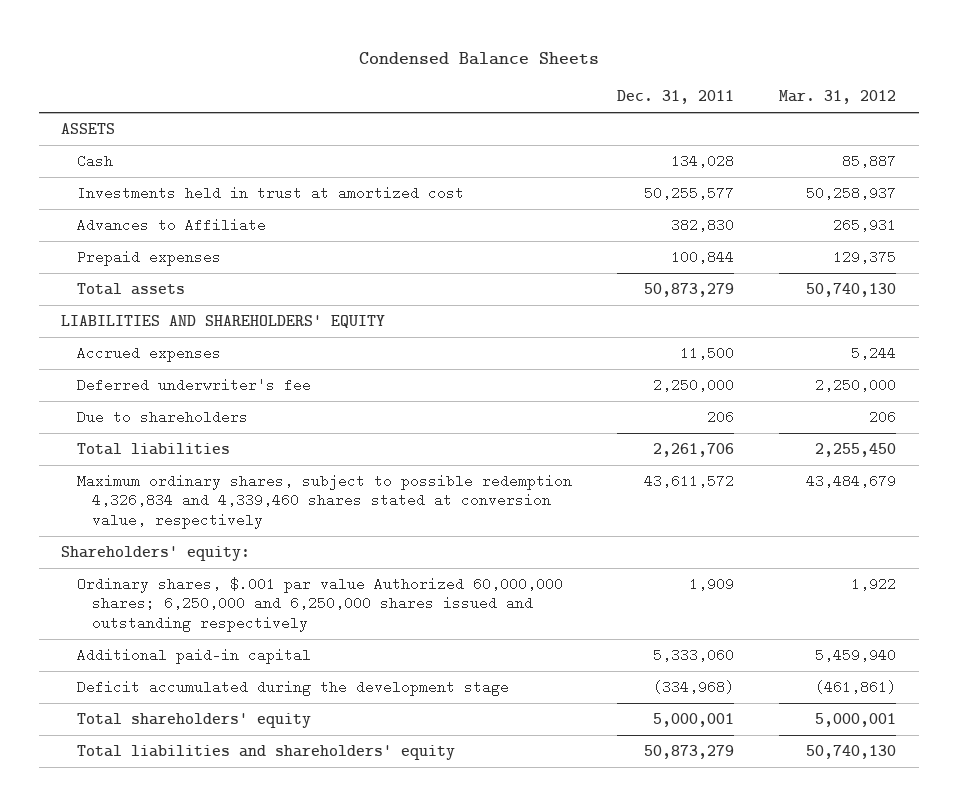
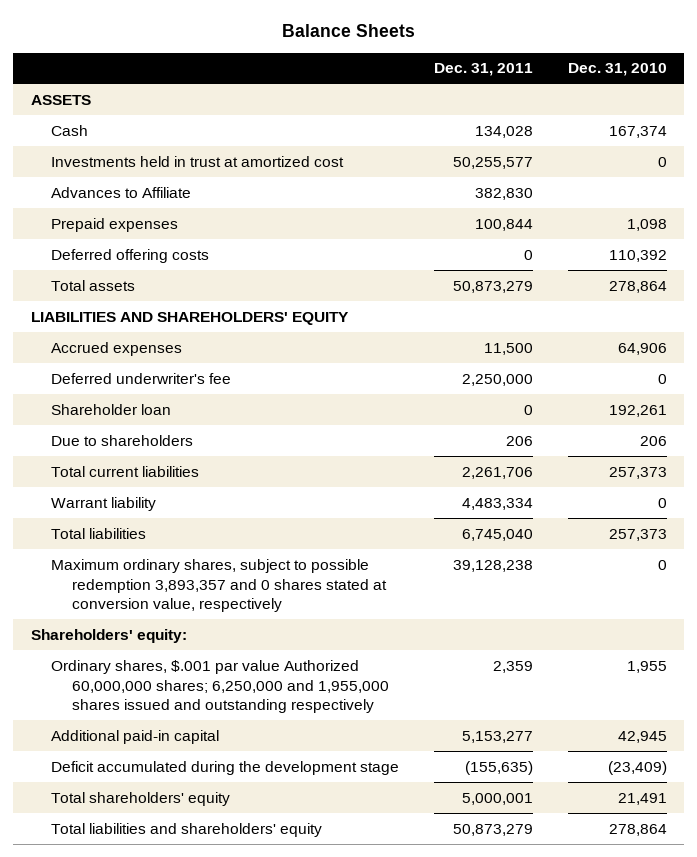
[358,52,599,66] Condensed Balance Sheets -> [281,24,415,38] Balance Sheets
[779,90,897,105] Mar. 31, 2012 -> none
none -> [567,63,667,77] Dec. 31, 2010
none -> [51,248,210,263] Deferred offering costs
none -> [51,403,172,415] Shareholder loan
none -> [51,465,200,477] Total current liabilities
none -> [51,496,157,511] Warrant liability
[652,442,734,457] 2,261,706 -> [461,528,533,541] 6,745,040
[76,473,572,529] Maximum ordinary shares, subject to possible redemption 4,326,834 and 4,339,460 shares stated at conversion value, respectively -> [51,558,387,613] Maximum ordinary shares, subject to possible redemption 3,893,357 and 0 shares stated at conversion value, respectively
[643,473,734,488] 43,611,572 -> [452,559,533,572] 39,128,238
[76,576,563,632] Ordinary shares, $.001 par value Authorized 60,000,000 shares; 6,250,000 and 6,250,000 shares issued and outstanding respectively -> [51,659,389,714] Ordinary shares, $.001 par value Authorized 60,000,000 shares; 6,250,000 and 1,955,000 shares issued and outstanding respectively
[688,576,734,591] 1,909 -> [492,660,533,673] 2,359
[652,647,734,662] 5,333,060 -> [461,730,533,743] 5,153,277
[652,679,734,694] (334,968) -> [464,760,533,775] (155,635)

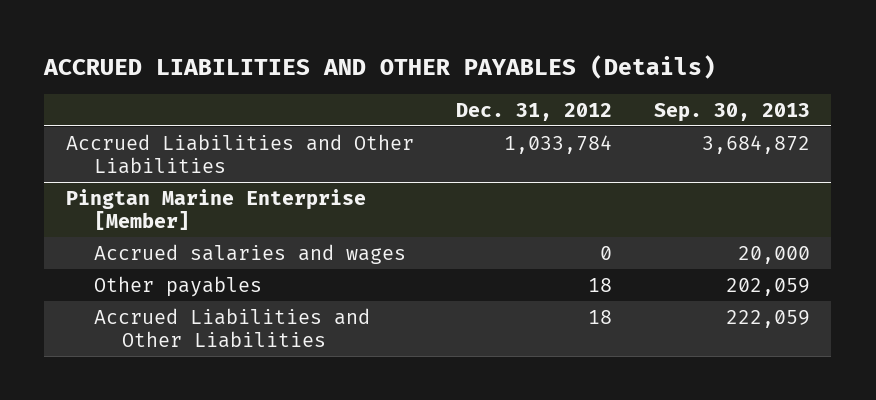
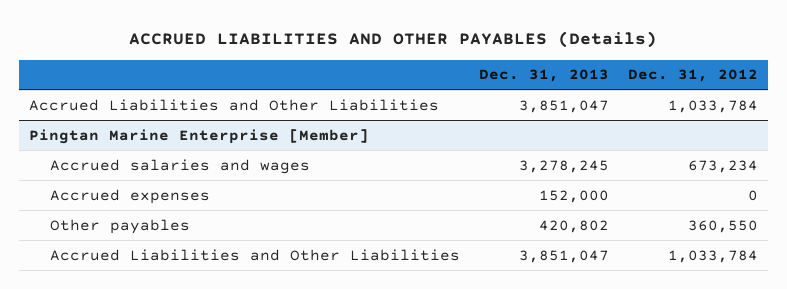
[653,102,810,122] Sep. 30, 2013 -> none
none -> [478,69,609,83] Dec. 31, 2013
[599,245,612,260] 0 -> [688,159,759,173] 673,234
none -> [49,188,210,204] Accrued expenses
[587,277,612,292] 18 -> [688,219,759,233] 360,550
[587,309,612,324] 18 -> [668,249,759,263] 1,033,784

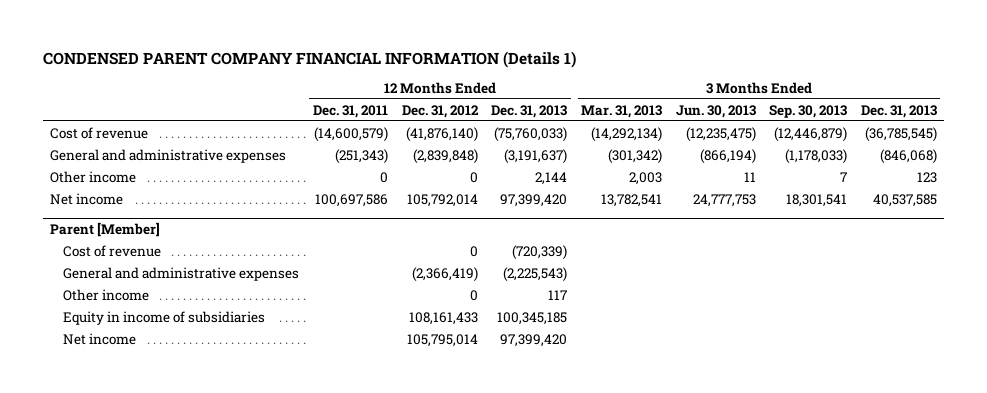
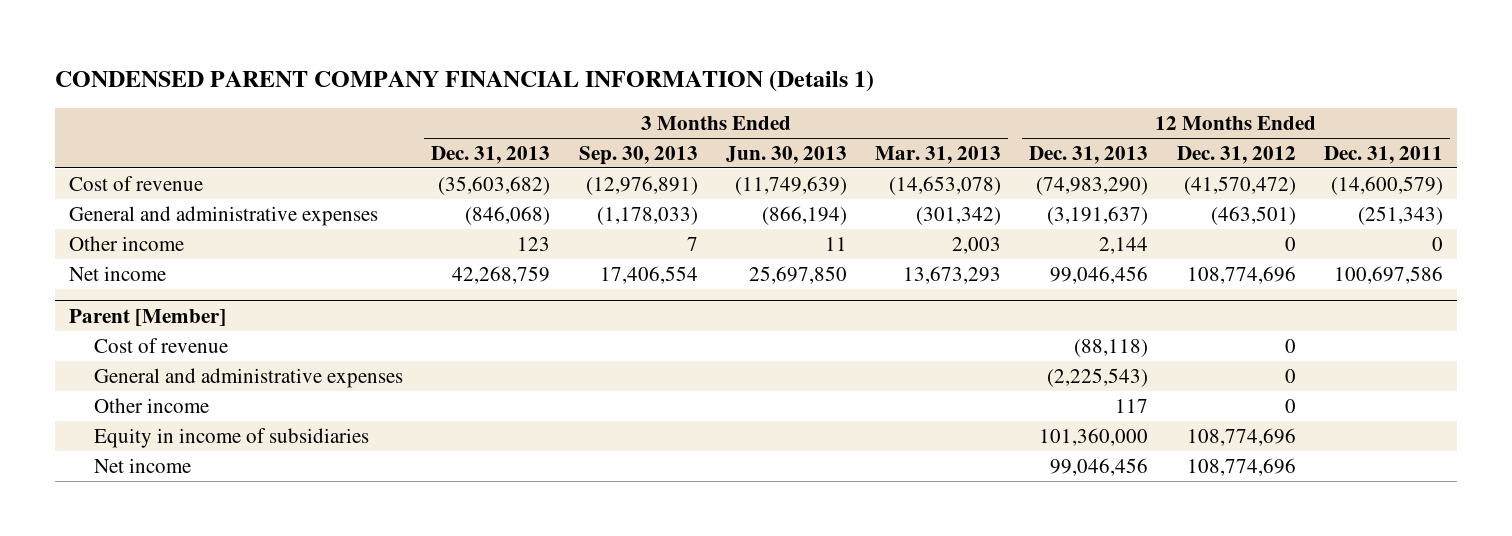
[405,126,478,142] (41,876,140) -> [1183,175,1296,195] (41,570,472)
[494,126,568,142] (75,760,033) -> [1036,176,1149,195] (74,983,290)
[590,126,662,142] (14,292,134) -> [889,175,1002,195] (14,653,078)
[685,126,756,142] (12,235,475) -> [734,175,847,195] (11,749,639)
[774,126,848,142] (12,446,879) -> [585,175,698,195] (12,976,891)
[865,126,938,142] (36,785,545) -> [438,175,551,195] (35,603,682)
[412,148,478,164] (2,839,848) -> [1210,205,1296,225] (463,501)
[406,193,478,207] 105,792,014 -> [1186,265,1296,284] 108,774,696
[500,193,568,207] 97,399,420 -> [1050,265,1149,284] 99,046,456
[600,193,662,207] 13,782,541 -> [903,265,1002,284] 13,673,293
[692,193,756,207] 24,777,753 -> [748,265,847,284] 25,697,850
[786,193,848,207] 18,301,541 -> [599,265,698,284] 17,406,554
[873,193,938,207] 40,537,585 -> [452,265,551,284] 42,268,759
[512,244,568,260] (720,339) -> [1074,338,1149,357] (88,118)
[411,266,478,282] (2,366,419) -> [1284,368,1296,383] 0
[408,311,478,325] 108,161,433 -> [1186,427,1296,446] 108,774,696
[497,311,568,325] 100,345,185 -> [1039,427,1149,446] 101,360,000
[406,333,478,347] 105,795,014 -> [1186,457,1296,476] 108,774,696
[500,333,568,347] 97,399,420 -> [1050,457,1149,476] 99,046,456

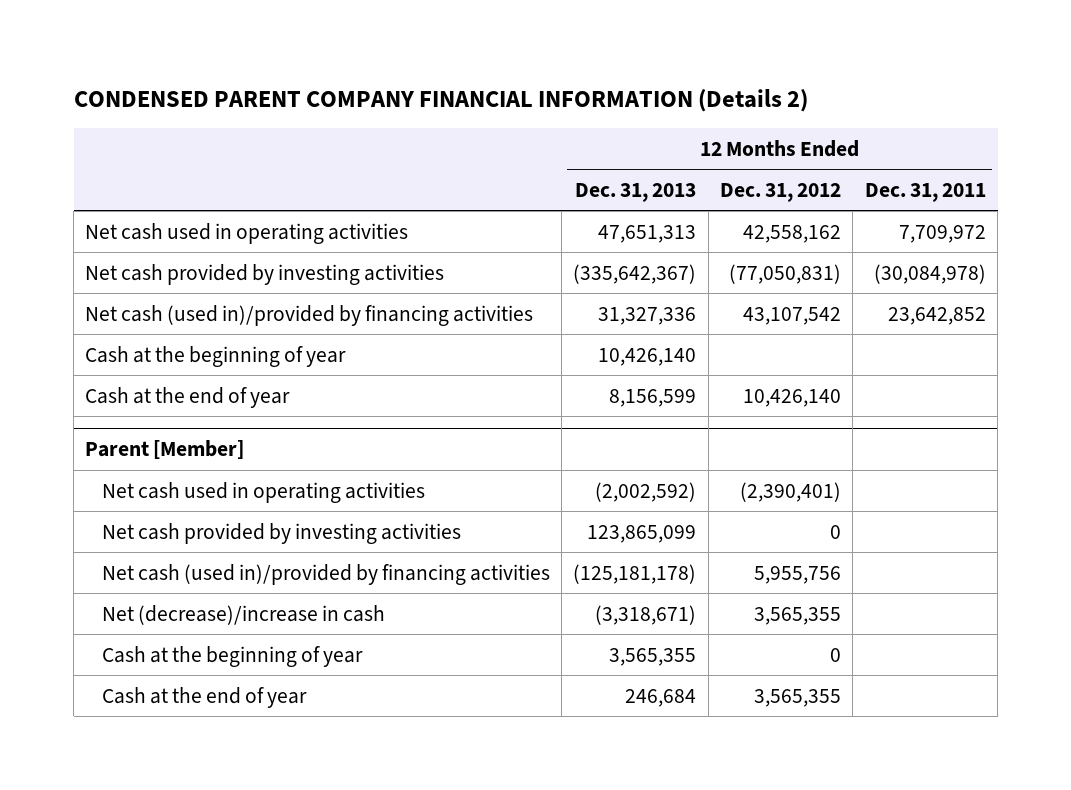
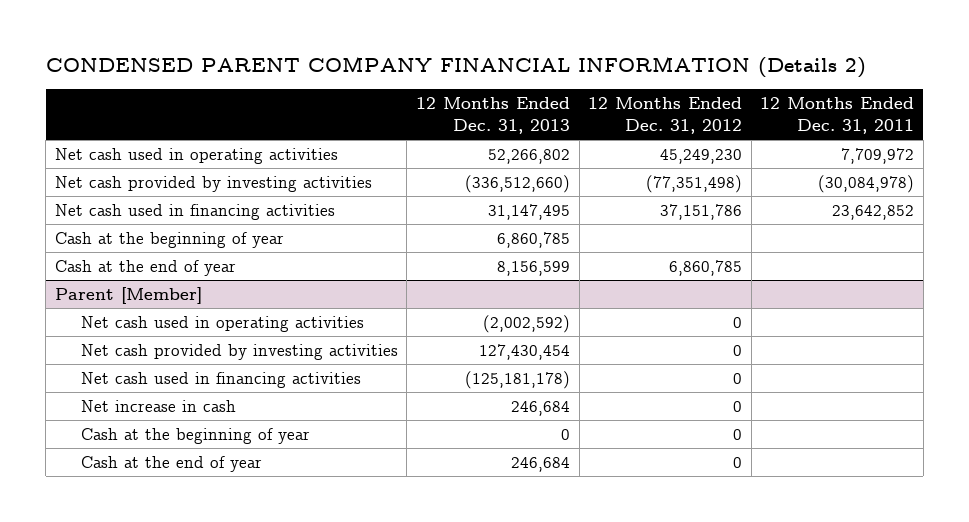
[598,224,697,243] 47,651,313 -> [487,148,570,164] 52,266,802
[743,224,842,243] 42,558,162 -> [660,148,743,164] 45,249,230
[573,263,697,284] (335,642,367) -> [464,174,570,193] (336,512,660)
[729,263,842,284] (77,050,831) -> [646,174,743,193] (77,351,498)
[85,304,534,326] Net cash (used in)/provided by financing activities -> [54,203,335,220] Net cash used in financing activities
[598,306,697,325] 31,327,336 -> [487,203,570,220] 31,147,495
[743,306,842,325] 43,107,542 -> [660,203,743,220] 37,151,786
[598,347,697,366] 10,426,140 -> [496,231,570,248] 6,860,785
[743,388,842,407] 10,426,140 -> [669,259,743,276] 6,860,785
[740,481,842,502] (2,390,401) -> [733,316,743,328] 0
[587,524,697,543] 123,865,099 -> [478,343,570,360] 127,430,454
[101,563,550,585] Net cash (used in)/provided by financing activities -> [80,371,361,388] Net cash used in financing activities
[754,565,842,584] 5,955,756 -> [733,372,743,384] 0
[101,604,385,625] Net (decrease)/increase in cash -> [80,399,236,412] Net increase in cash
[595,604,697,625] (3,318,671) -> [510,400,570,416] 246,684
[754,606,842,625] 3,565,355 -> [733,400,743,412] 0
[609,647,697,666] 3,565,355 -> [560,428,570,440] 0
[754,688,842,707] 3,565,355 -> [733,456,743,468] 0

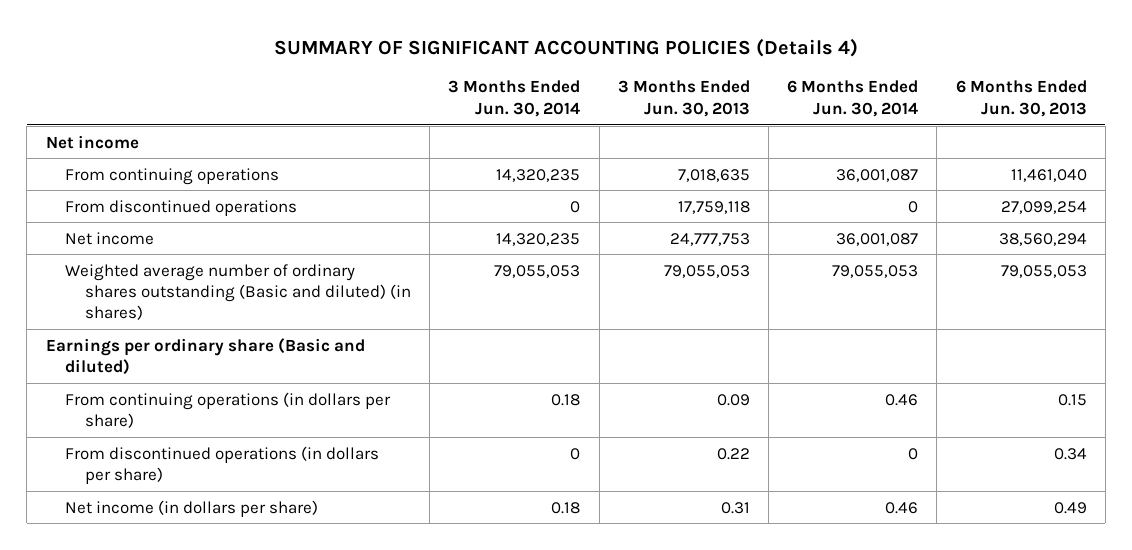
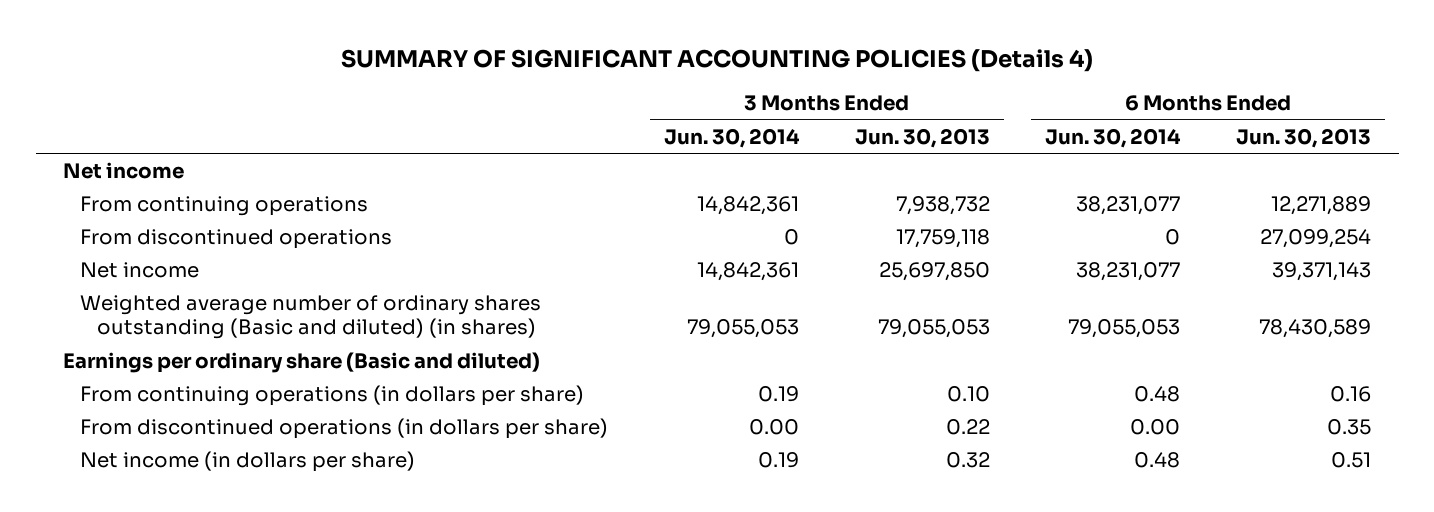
[496,168,581,182] 14,320,235 -> [696,195,799,215] 14,842,361
[677,168,750,182] 7,018,635 -> [895,195,990,215] 7,938,732
[836,168,919,182] 36,001,087 -> [1076,195,1181,215] 38,231,077
[1010,168,1087,182] 11,461,040 -> [1270,195,1371,215] 12,271,889
[496,232,581,246] 14,320,235 -> [696,261,799,281] 14,842,361
[669,232,750,246] 24,777,753 -> [878,261,990,281] 25,697,850
[836,232,919,246] 36,001,087 -> [1076,261,1181,281] 38,231,077
[998,232,1087,246] 38,560,294 -> [1271,261,1371,281] 39,371,143
[1000,264,1087,278] 79,055,053 -> [1258,319,1371,339] 78,430,589
[551,393,581,406] 0.18 -> [757,385,799,402] 0.19
[716,393,750,406] 0.09 -> [946,385,990,402] 0.10
[885,393,919,406] 0.46 -> [1134,385,1181,402] 0.48
[1057,393,1087,406] 0.15 -> [1329,385,1371,402] 0.16
[570,447,581,460] 0 -> [748,418,799,435] 0.00
[908,447,919,460] 0 -> [1130,418,1181,435] 0.00
[1053,447,1087,460] 0.34 -> [1326,418,1371,435] 0.35
[551,501,581,514] 0.18 -> [757,451,799,468] 0.19
[720,501,750,514] 0.31 -> [945,451,990,468] 0.32
[885,501,919,514] 0.46 -> [1134,451,1181,468] 0.48
[1053,501,1087,514] 0.49 -> [1330,451,1371,468] 0.51

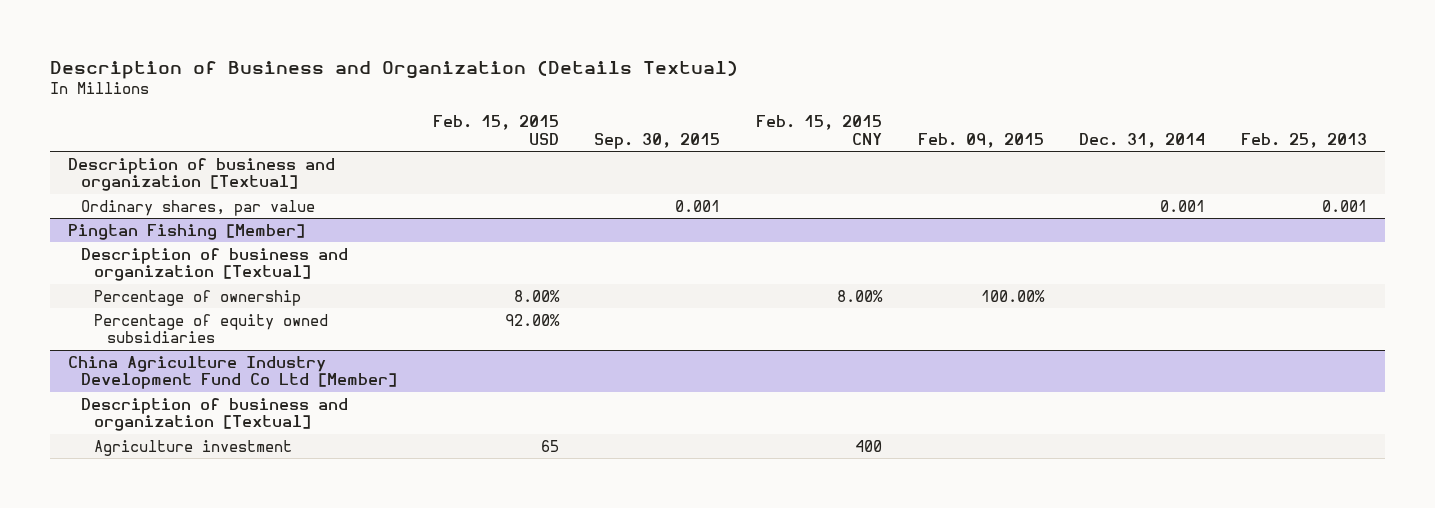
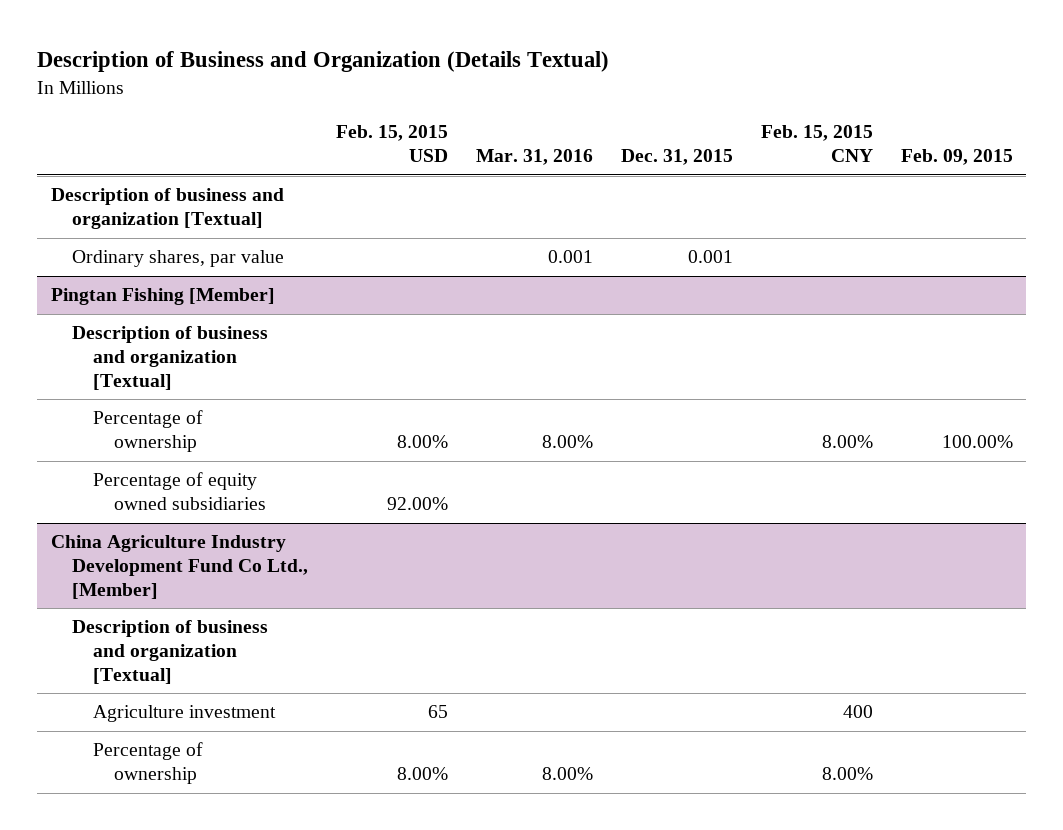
[594,132,721,149] Sep. 30, 2015 -> none
[1079,132,1206,148] Dec. 31, 2014 -> none
[1240,132,1367,148] Feb. 25, 2013 -> none
none -> [475,149,593,166] Mar. 31, 2016
none -> [620,149,733,166] Dec. 31, 2015
[68,355,398,390] China Agriculture Industry Development Fund Co Ltd [Member] -> [50,535,308,599] China Agriculture Industry Development Fund Co Ltd., [Member]
none -> [92,742,203,785] Percentage of ownership

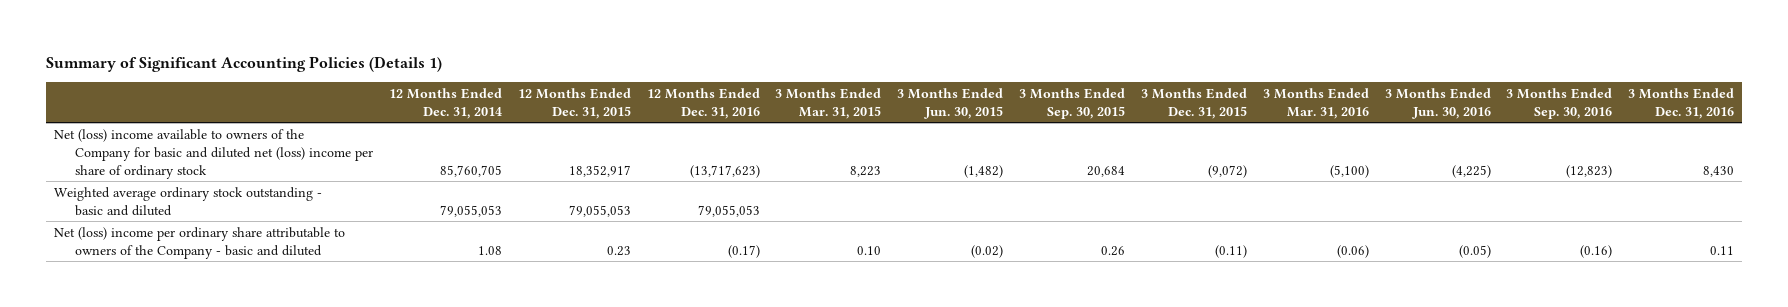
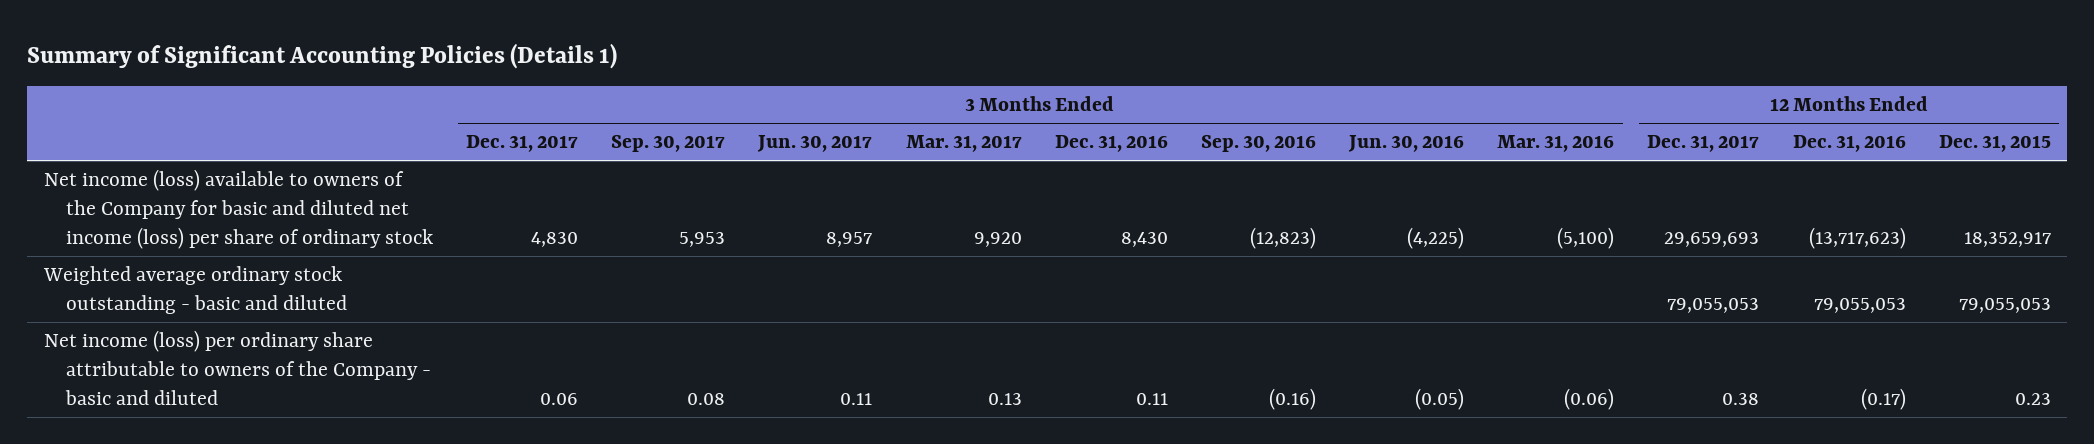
[389,87,503,119] 12 Months Ended Dec. 31, 2014 -> none
[775,87,882,119] 3 Months Ended Mar. 31, 2015 -> none
[897,87,1004,119] 3 Months Ended Jun. 30, 2015 -> none
[1019,87,1126,119] 3 Months Ended Sep. 30, 2015 -> none
[1140,87,1247,119] 3 Months Ended Dec. 31, 2015 -> none
none -> [466,135,579,153] Dec. 31, 2017
none -> [611,135,726,153] Sep. 30, 2017
none -> [757,135,873,153] Jun. 30, 2017
none -> [905,135,1022,153] Mar. 31, 2017
none -> [1647,135,1760,153] Dec. 31, 2017
[54,128,374,179] Net (loss) income available to owners of the Company for basic and diluted net (loss) income per share of ordinary stock -> [43,169,433,249] Net income (loss) available to owners of the Company for basic and diluted net income (loss) per share of ordinary stock
[54,226,346,259] Net (loss) income per ordinary share attributable to owners of the Company - basic and diluted -> [43,330,431,405] Net income (loss) per ordinary share attributable to owners of the Company - basic and diluted

